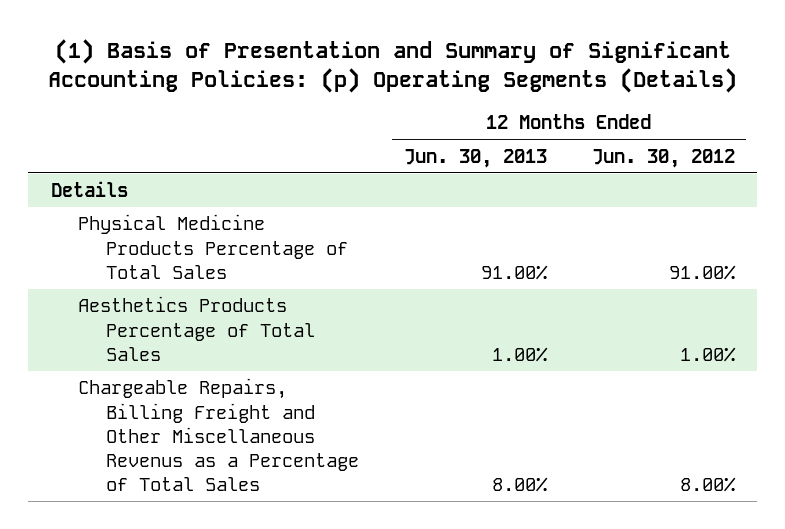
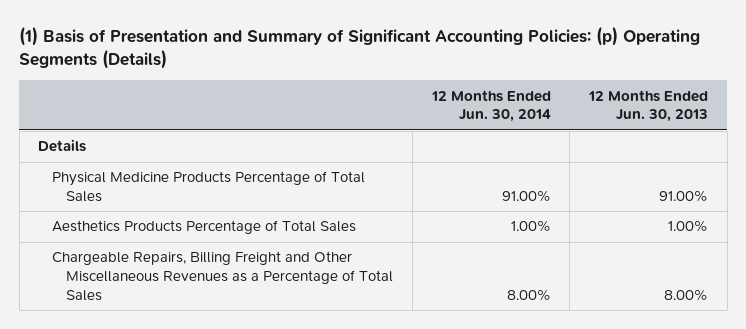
[591,148,735,168] Jun. 30, 2012 -> none
none -> [430,89,551,123] 12 Months Ended Jun. 30, 2014
[78,378,359,492] Chargeable Repairs, Billing Freight and Other Miscellaneous Revenus as a Percentage of Total Sales -> [52,251,394,301] Chargeable Repairs, Billing Freight and Other Miscellaneous Revenues as a Percentage of Total Sales

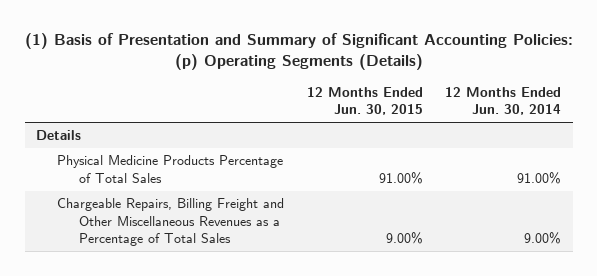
[587,89,708,123] 12 Months Ended Jun. 30, 2013 -> none
none -> [306,86,423,116] 12 Months Ended Jun. 30, 2015
[52,220,357,235] Aesthetics Products Percentage of Total Sales -> none
[506,288,551,301] 8.00% -> [524,232,562,245] 9.00%

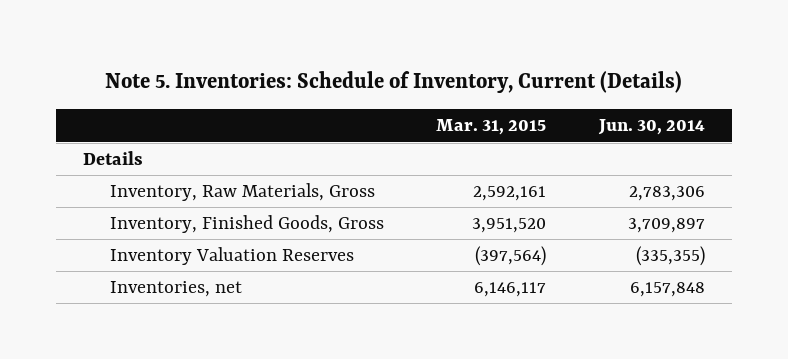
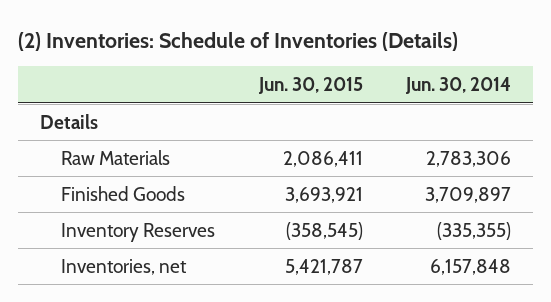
[104,71,682,94] Note 5. Inventories: Schedule of Inventory, Current (Details) -> [18,31,459,51] (2) Inventories: Schedule of Inventories (Details)
[436,119,547,136] Mar. 31, 2015 -> none
none -> [257,77,363,95] Jun. 30, 2015
[109,183,375,202] Inventory, Raw Materials, Gross -> [61,149,171,165] Raw Materials
[109,215,384,234] Inventory, Finished Goods, Gross -> [61,185,186,201] Finished Goods
[109,247,354,266] Inventory Valuation Reserves -> [61,222,216,242] Inventory Reserves

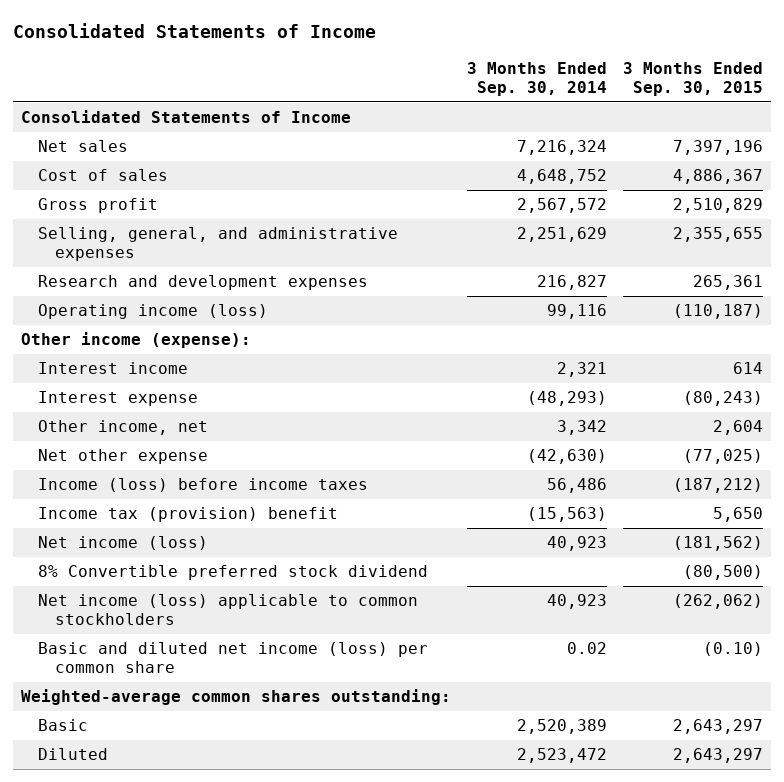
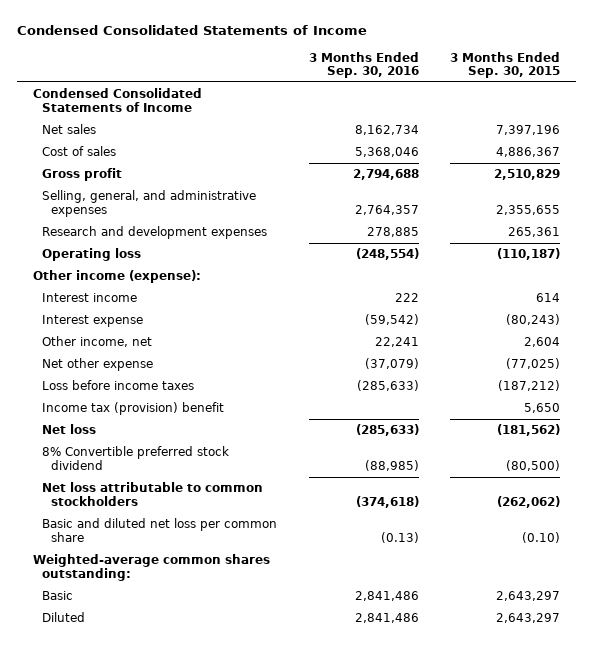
[13,22,377,38] Consolidated Statements of Income -> [17,24,368,35] Condensed Consolidated Statements of Income
[466,61,607,96] 3 Months Ended Sep. 30, 2014 -> none
none -> [308,51,419,78] 3 Months Ended Sep. 30, 2016
[21,110,352,124] Consolidated Statements of Income -> [32,88,202,112] Condensed Consolidated Statements of Income
[38,304,269,320] Operating income (loss) -> [41,248,141,262] Operating loss
[38,478,369,493] Income (loss) before income taxes -> [41,380,194,391] Loss before income taxes
[38,536,209,551] Net income (loss) -> [41,424,96,435] Net loss
[38,594,419,626] Net income (loss) applicable to common stockholders -> [41,482,263,506] Net loss attributable to common stockholders
[38,642,429,674] Basic and diluted net income (loss) per common share -> [41,518,277,542] Basic and diluted net loss per common share

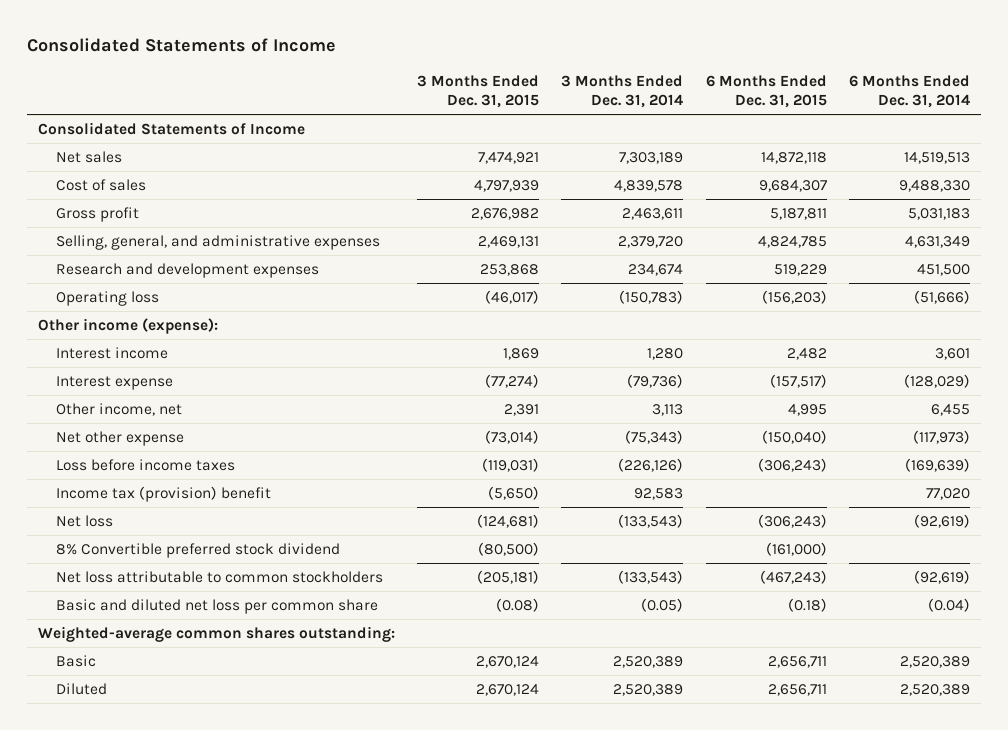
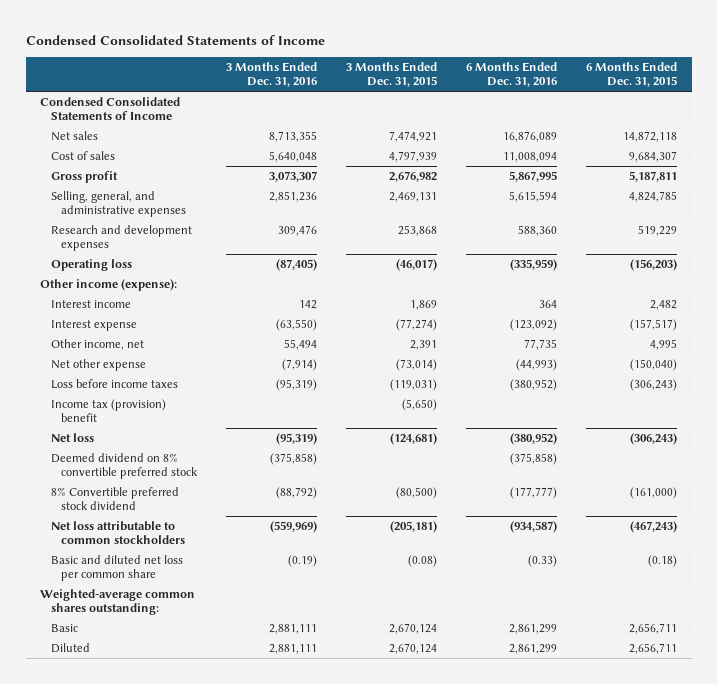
[27,38,337,53] Consolidated Statements of Income -> [25,34,325,45] Condensed Consolidated Statements of Income
[561,74,684,108] 3 Months Ended Dec. 31, 2014 -> none
[848,74,970,108] 6 Months Ended Dec. 31, 2014 -> none
none -> [226,61,318,88] 3 Months Ended Dec. 31, 2016
none -> [466,61,558,88] 6 Months Ended Dec. 31, 2016
[38,121,306,135] Consolidated Statements of Income -> [40,96,181,121] Condensed Consolidated Statements of Income
none -> [50,452,199,480] Deemed dividend on 8% convertible preferred stock

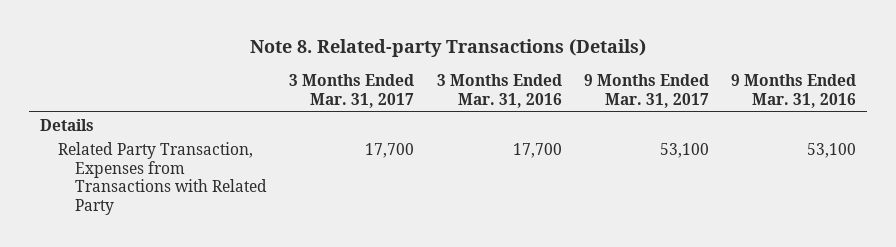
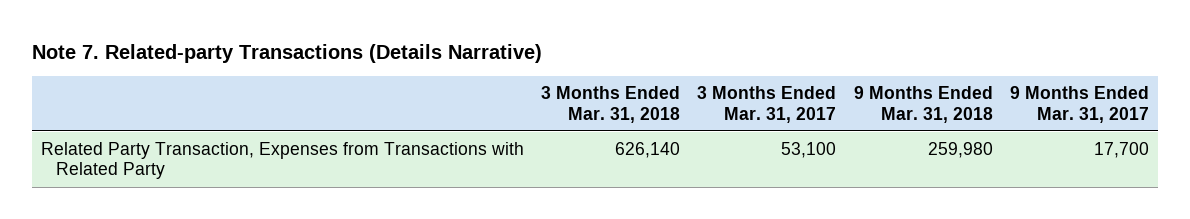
[249,39,646,58] Note 8. Related-party Transactions (Details) -> [31,43,542,63] Note 7. Related-party Transactions (Details Narrative)
[436,74,562,109] 3 Months Ended Mar. 31, 2016 -> none
[730,74,856,109] 9 Months Ended Mar. 31, 2016 -> none
none -> [540,86,680,123] 3 Months Ended Mar. 31, 2018
none -> [853,86,993,123] 9 Months Ended Mar. 31, 2018
[39,118,94,131] Details -> none
[365,142,415,158] 17,700 -> [781,142,837,159] 53,100
[659,142,709,158] 53,100 -> [1094,142,1150,159] 17,700

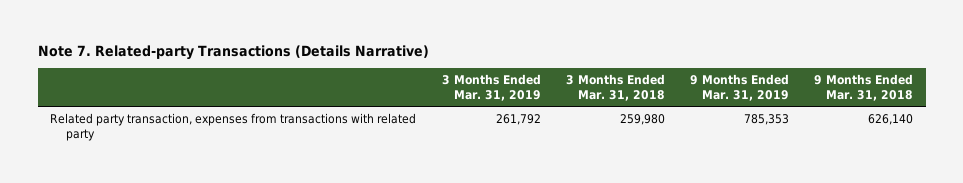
[697,86,837,123] 3 Months Ended Mar. 31, 2017 -> none
[1010,86,1150,123] 9 Months Ended Mar. 31, 2017 -> none
none -> [441,74,541,101] 3 Months Ended Mar. 31, 2019
none -> [689,74,789,101] 9 Months Ended Mar. 31, 2019
[40,142,524,180] Related Party Transaction, Expenses from Transactions with Related Party -> [50,113,417,141] Related party transaction, expenses from transactions with related party
[614,142,680,159] 626,140 -> [619,114,665,126] 259,980
[927,142,993,159] 259,980 -> [867,114,913,126] 626,140

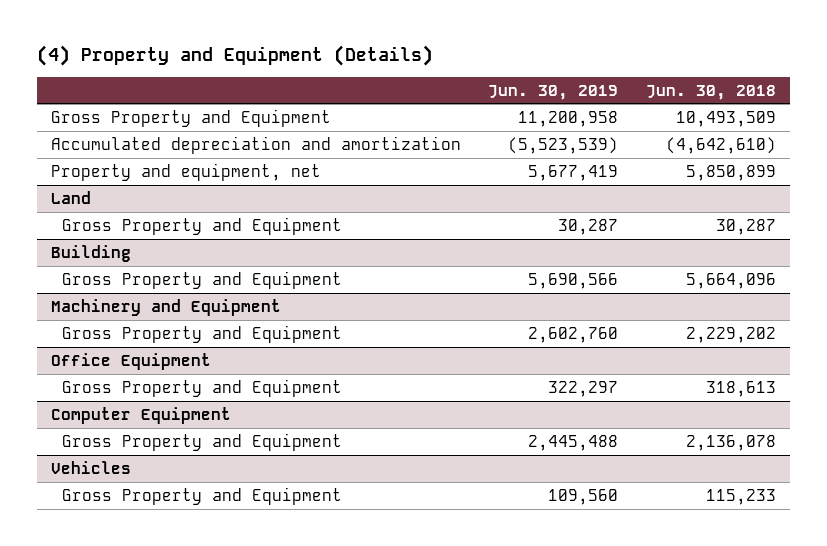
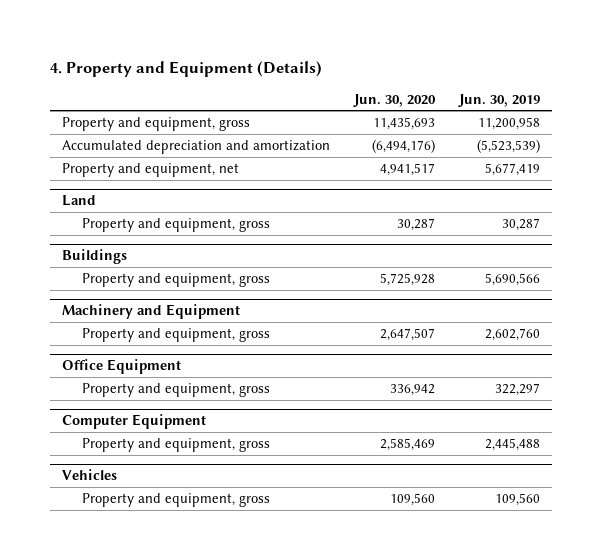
[36,44,433,66] (4) Property and Equipment (Details) -> [50,60,323,77] 4. Property and Equipment (Details)
[646,84,777,100] Jun. 30, 2018 -> none
none -> [353,93,437,107] Jun. 30, 2020
[50,108,331,127] Gross Property and Equipment -> [62,117,251,132] Property and equipment, gross
[61,216,342,235] Gross Property and Equipment -> [82,218,271,233] Property and equipment, gross
[50,244,131,262] Building -> [62,249,128,265] Buildings
[61,270,342,289] Gross Property and Equipment -> [82,273,271,288] Property and equipment, gross
[61,324,342,343] Gross Property and Equipment -> [82,328,271,343] Property and equipment, gross
[61,378,342,397] Gross Property and Equipment -> [82,383,271,398] Property and equipment, gross
[61,432,342,451] Gross Property and Equipment -> [82,438,271,453] Property and equipment, gross
[61,486,342,505] Gross Property and Equipment -> [82,493,271,508] Property and equipment, gross

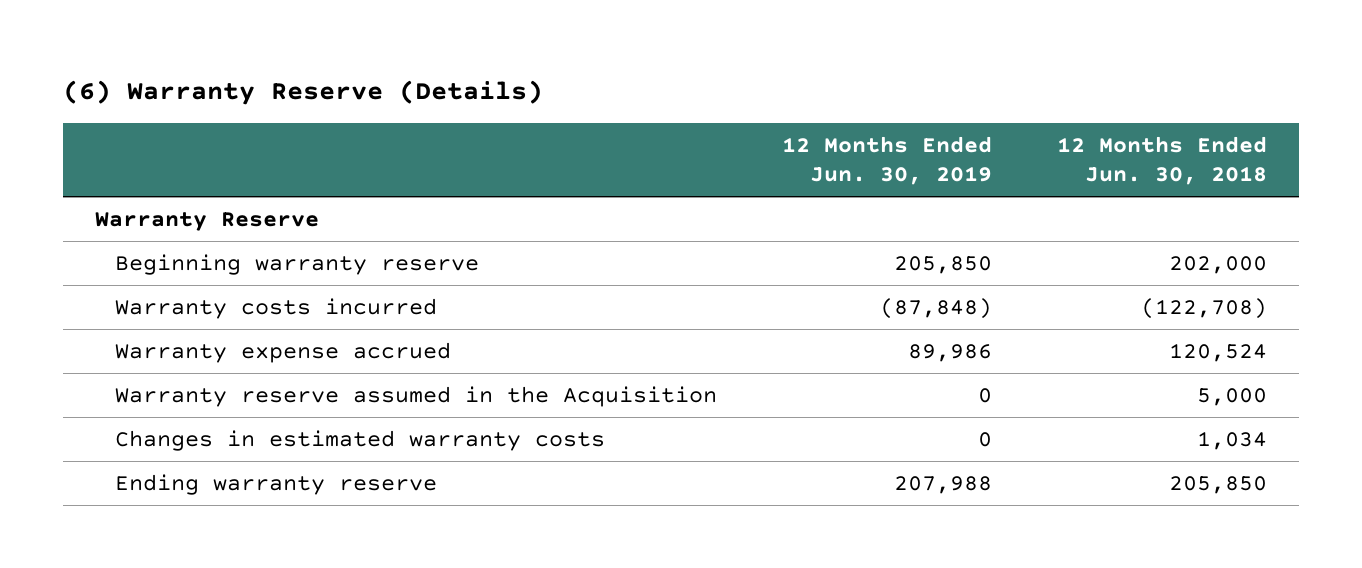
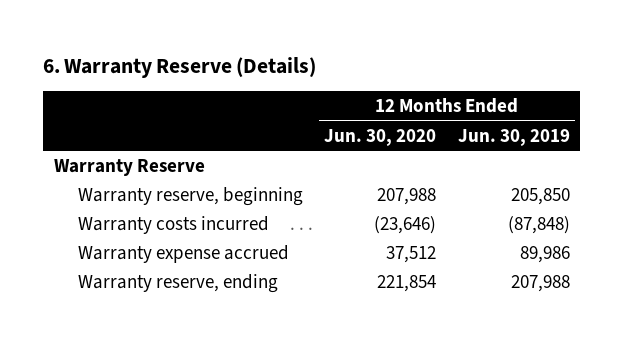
[62,80,543,106] (6) Warranty Reserve (Details) -> [43,56,317,78] 6. Warranty Reserve (Details)
[1056,135,1267,186] 12 Months Ended Jun. 30, 2018 -> none
none -> [324,128,437,146] Jun. 30, 2020
[114,254,479,276] Beginning warranty reserve -> [77,186,303,206] Warranty reserve, beginning
[114,386,717,408] Warranty reserve assumed in the Acquisition -> none
[114,430,605,452] Changes in estimated warranty costs -> none
[114,474,437,496] Ending warranty reserve -> [77,273,278,293] Warranty reserve, ending

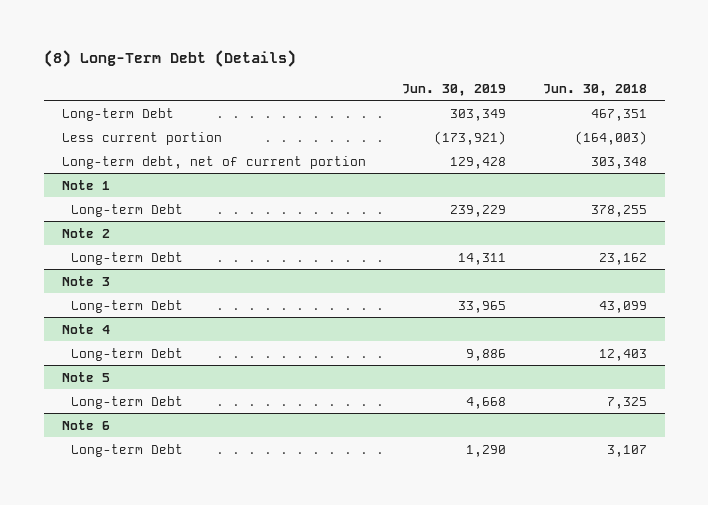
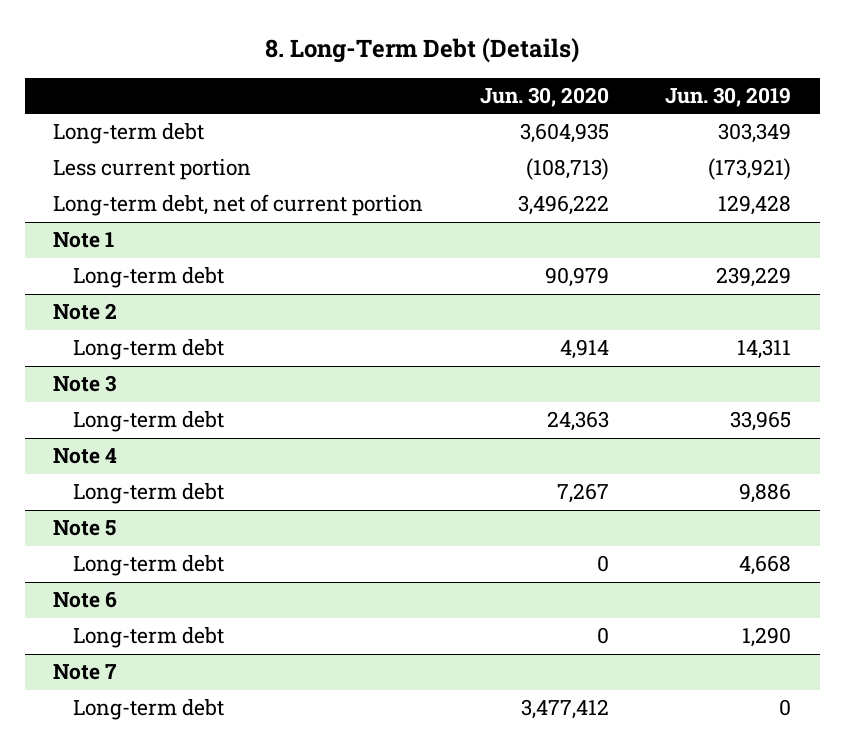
[43,50,296,68] (8) Long-Term Debt (Details) -> [265,37,580,63] 8. Long-Term Debt (Details)
[542,83,647,96] Jun. 30, 2018 -> none
none -> [479,86,609,107] Jun. 30, 2020
[61,107,174,121] Long-term Debt -> [53,123,205,145] Long-term debt
[70,203,183,217] Long-term Debt -> [72,267,224,289] Long-term debt
[70,251,183,265] Long-term Debt -> [72,339,224,361] Long-term debt
[70,299,183,313] Long-term Debt -> [72,411,224,433] Long-term debt
[70,347,183,361] Long-term Debt -> [72,483,224,505] Long-term debt
[70,395,183,409] Long-term Debt -> [72,555,224,577] Long-term debt
[70,443,183,457] Long-term Debt -> [72,627,224,649] Long-term debt
none -> [53,664,118,681] Note 7
none -> [72,699,224,721] Long-term debt

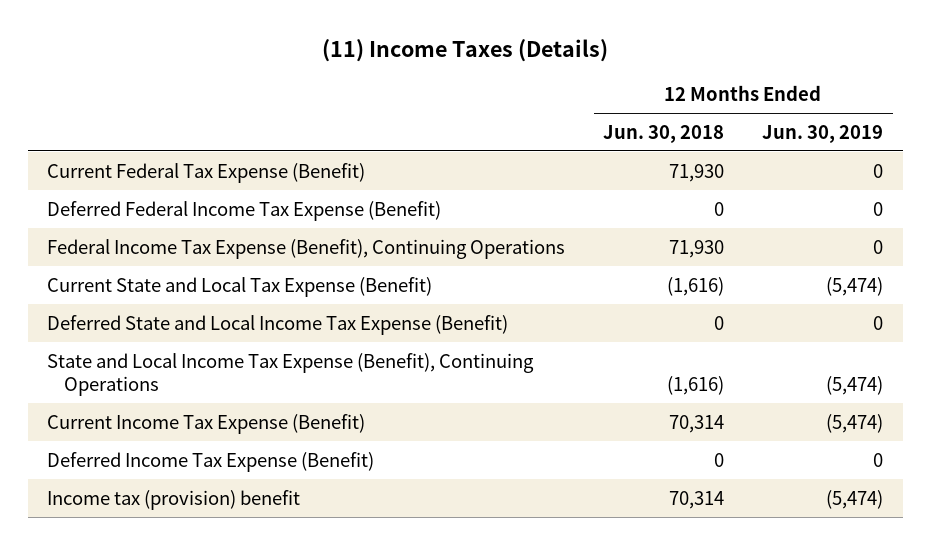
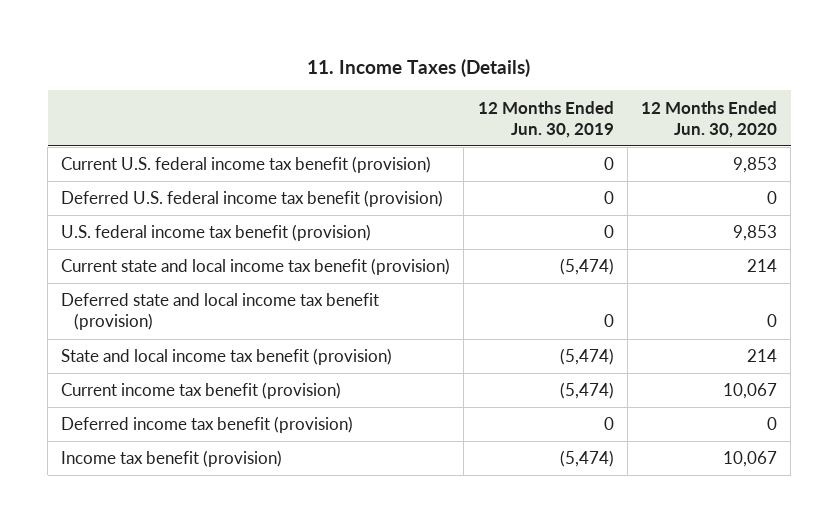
[322,38,609,62] (11) Income Taxes (Details) -> [307,58,531,77] 11. Income Taxes (Details)
[603,124,725,143] Jun. 30, 2018 -> none
none -> [640,100,777,138] 12 Months Ended Jun. 30, 2020
[46,162,365,183] Current Federal Tax Expense (Benefit) -> [61,156,432,174] Current U.S. federal income tax benefit (provision)
[46,200,441,221] Deferred Federal Income Tax Expense (Benefit) -> [61,190,444,208] Deferred U.S. federal income tax benefit (provision)
[46,238,565,259] Federal Income Tax Expense (Benefit), Continuing Operations -> [61,224,372,242] U.S. federal income tax benefit (provision)
[46,276,432,297] Current State and Local Tax Expense (Benefit) -> [61,258,451,276] Current state and local income tax benefit (provision)
[46,314,508,335] Deferred State and Local Income Tax Expense (Benefit) -> [61,293,380,331] Deferred state and local income tax benefit (provision)
[46,352,534,396] State and Local Income Tax Expense (Benefit), Continuing Operations -> [61,348,393,366] State and local income tax benefit (provision)
[46,413,365,434] Current Income Tax Expense (Benefit) -> [61,382,342,400] Current income tax benefit (provision)
[46,451,374,472] Deferred Income Tax Expense (Benefit) -> [61,416,354,434] Deferred income tax benefit (provision)
[46,489,300,510] Income tax (provision) benefit -> [61,450,283,468] Income tax benefit (provision)

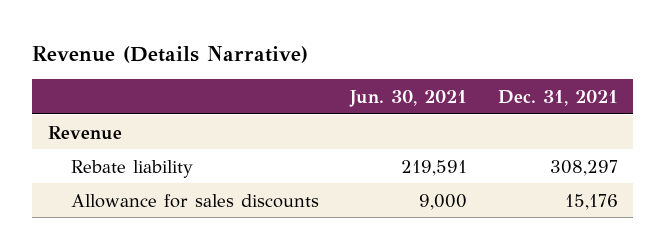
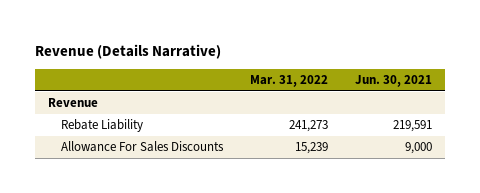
[497,89,618,106] Dec. 31, 2021 -> none
none -> [249,75,328,88] Mar. 31, 2022
[71,159,194,178] Rebate liability -> [61,119,144,133] Rebate Liability
[71,193,320,208] Allowance for sales discounts -> [61,141,225,153] Allowance For Sales Discounts

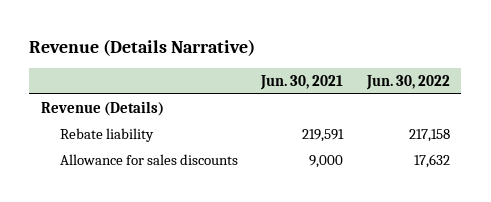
[249,75,328,88] Mar. 31, 2022 -> none
none -> [365,75,450,91] Jun. 30, 2022
[48,98,99,108] Revenue -> [41,101,165,117] Revenue (Details)
[61,119,144,133] Rebate Liability -> [59,128,154,143] Rebate liability
[61,141,225,153] Allowance For Sales Discounts -> [59,154,238,166] Allowance for sales discounts

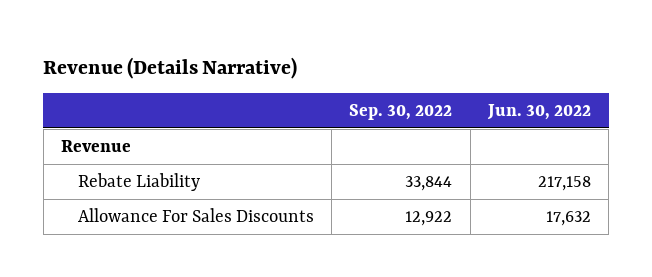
[260,75,344,91] Jun. 30, 2021 -> none
none -> [349,104,453,121] Sep. 30, 2022
[41,101,165,117] Revenue (Details) -> [61,139,132,152] Revenue
[59,128,154,143] Rebate liability -> [77,172,200,191] Rebate Liability
[59,154,238,166] Allowance for sales discounts -> [77,207,314,222] Allowance For Sales Discounts

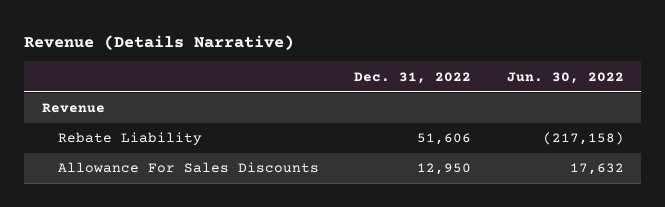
[349,104,453,121] Sep. 30, 2022 -> none
none -> [354,71,472,84] Dec. 31, 2022
[537,175,591,191] 217,158 -> [542,132,624,146] (217,158)

